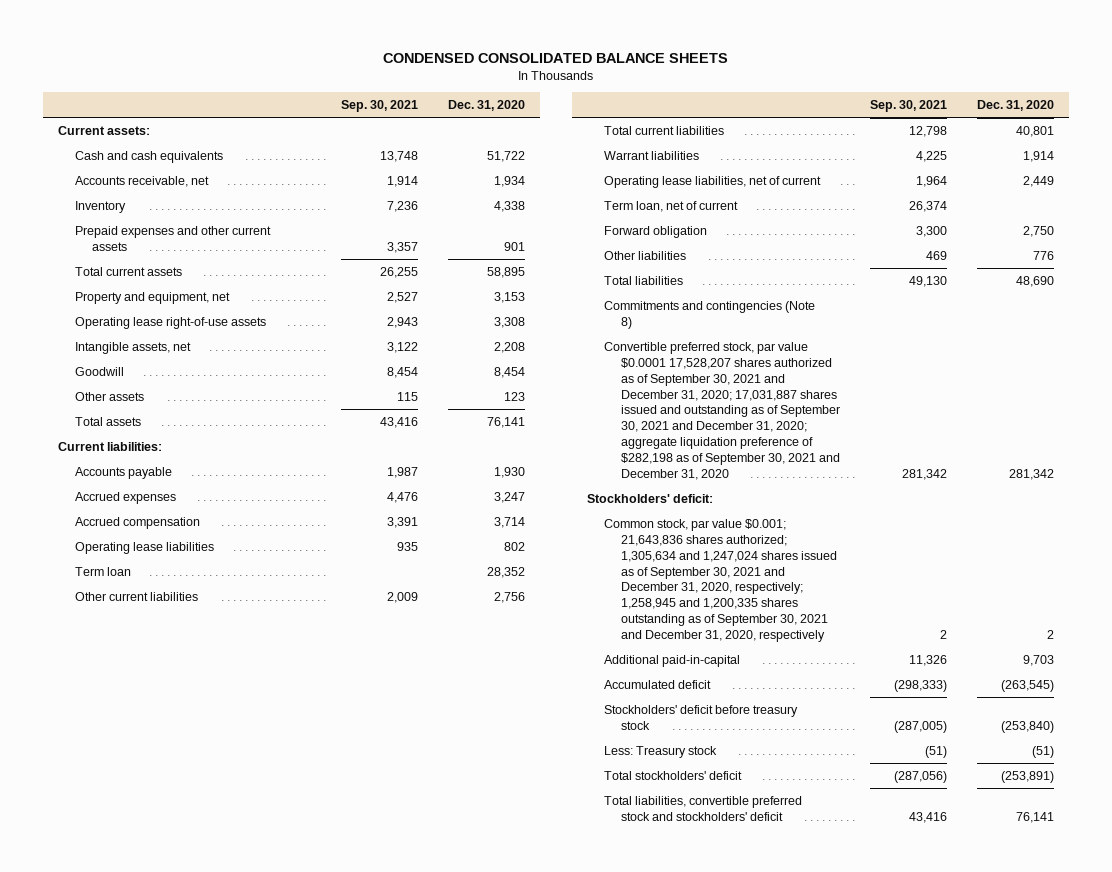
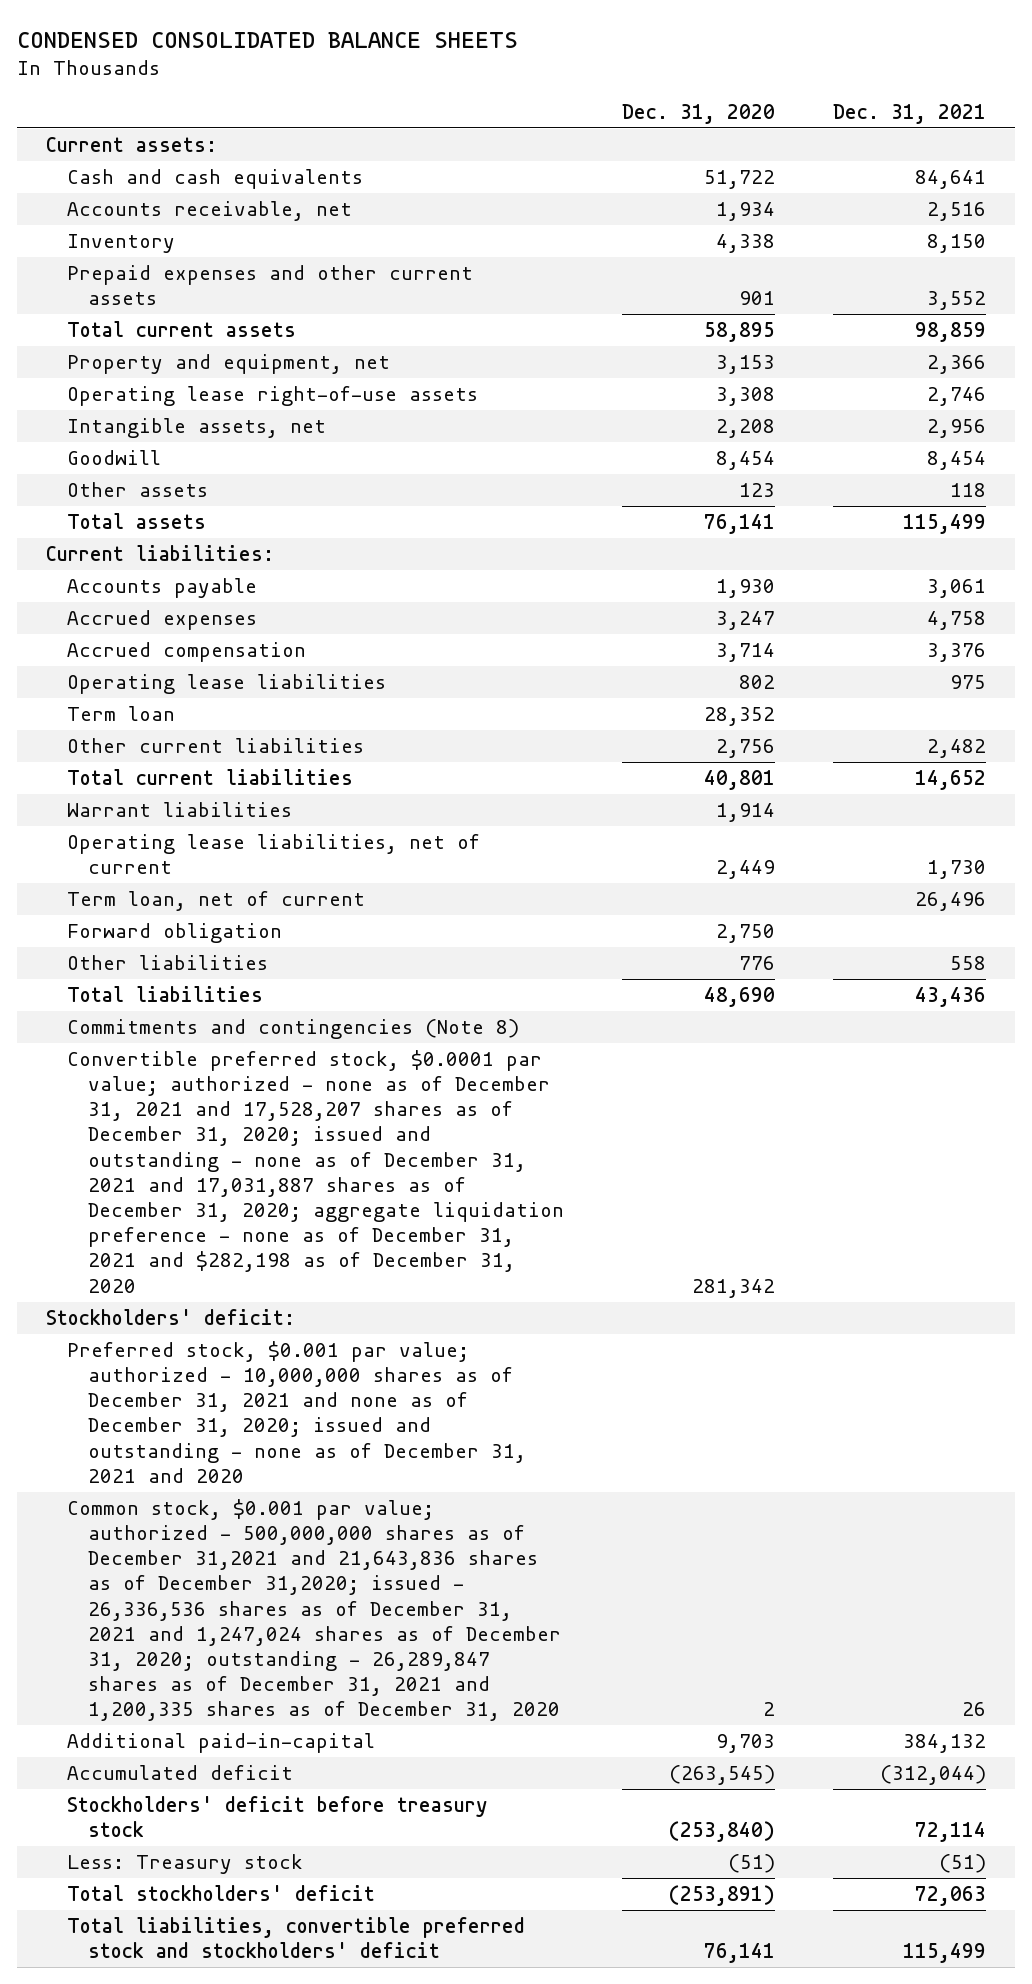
[341,100,419,113] Sep. 30, 2021 -> none
none -> [833,103,987,124] Dec. 31, 2021
[604,341,841,481] Convertible preferred stock, par value $0.0001 17,528,207 shares authorized as of September 30, 2021 and December 31, 2020; 17,031,887 shares issued and outstanding as of September 30, 2021 and December 31, 2020; aggregate liquidation preference of $282,198 as of September 30, 2021 and December 31, 2020 -> [66,1049,565,1293] Convertible preferred stock, $0.0001 par value; authorized - none as of December 31, 2021 and 17,528,207 shares as of December 31, 2020; issued and outstanding - none as of December 31, 2021 and 17,031,887 shares as of December 31, 2020; aggregate liquidation preference - none as of December 31, 2021 and $282,198 as of December 31, 2020
none -> [66,1340,527,1483] Preferred stock, $0.001 par value; authorized - 10,000,000 shares as of December 31, 2021 and none as of December 31, 2020; issued and outstanding - none as of December 31, 2021 and 2020
[604,518,838,643] Common stock, par value $0.001; 21,643,836 shares authorized; 1,305,634 and 1,247,024 shares issued as of September 30, 2021 and December 31, 2020, respectively; 1,258,945 and 1,200,335 shares outstanding as of September 30, 2021 and December 31, 2020, respectively -> [66,1498,562,1722] Common stock, $0.001 par value; authorized - 500,000,000 shares as of December 31,2021 and 21,643,836 shares as of December 31,2020; issued - 26,336,536 shares as of December 31, 2021 and 1,247,024 shares as of December 31, 2020; outstanding - 26,289,847 shares as of December 31, 2021 and 1,200,335 shares as of December 31, 2020

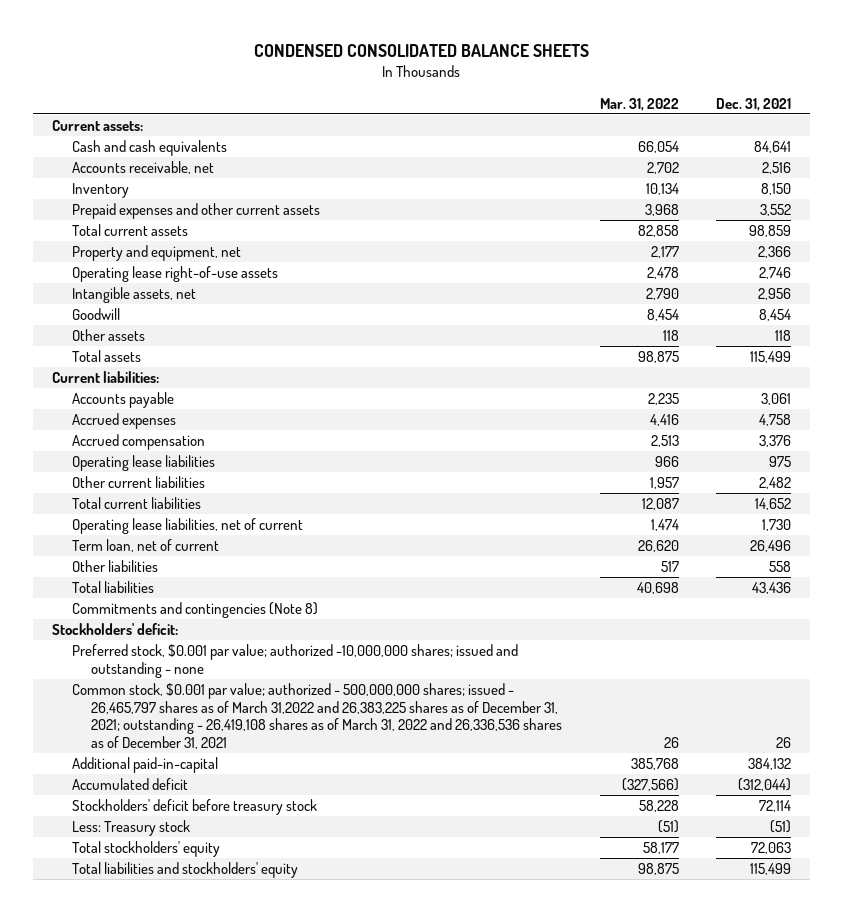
[622,103,776,124] Dec. 31, 2020 -> none
none -> [599,97,679,111] Mar. 31, 2022
[66,705,175,721] Term loan -> none
[66,801,292,817] Warrant liabilities -> none
[66,922,282,943] Forward obligation -> none
[66,1049,565,1293] Convertible preferred stock, $0.0001 par value; authorized - none as of December 31, 2021 and 17,528,207 shares as of December 31, 2020; issued and outstanding - none as of December 31, 2021 and 17,031,887 shares as of December 31, 2020; aggregate liquidation preference - none as of December 31, 2021 and $282,198 as of December 31, 2020 -> none
[66,1340,527,1483] Preferred stock, $0.001 par value; authorized - 10,000,000 shares as of December 31, 2021 and none as of December 31, 2020; issued and outstanding - none as of December 31, 2021 and 2020 -> [71,644,518,678] Preferred stock, $0.001 par value; authorized -10,000,000 shares; issued and outstanding - none
[66,1498,562,1722] Common stock, $0.001 par value; authorized - 500,000,000 shares as of December 31,2021 and 21,643,836 shares as of December 31,2020; issued - 26,336,536 shares as of December 31, 2021 and 1,247,024 shares as of December 31, 2020; outstanding - 26,289,847 shares as of December 31, 2021 and 1,200,335 shares as of December 31, 2020 -> [71,683,563,749] Common stock, $0.001 par value; authorized - 500,000,000 shares; issued - 26,465,797 shares as of March 31,2022 and 26,383,225 shares as of December 31, 2021; outstanding - 26,419,108 shares as of March 31, 2022 and 26,336,536 shares as of December 31, 2021
[66,1884,375,1901] Total stockholders' deficit -> [71,841,220,858] Total stockholders' equity
[66,1916,525,1959] Total liabilities, convertible preferred stock and stockholders' deficit -> [71,862,298,879] Total liabilities and stockholders' equity

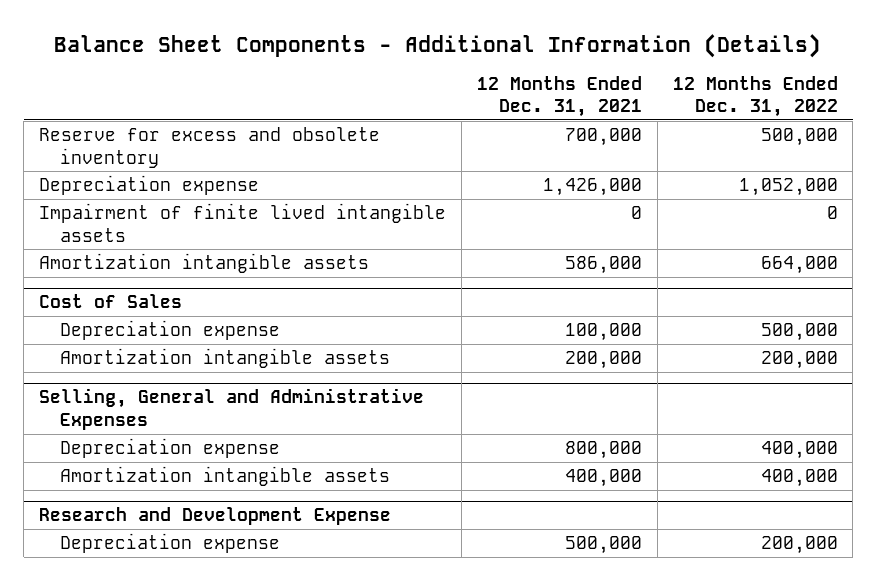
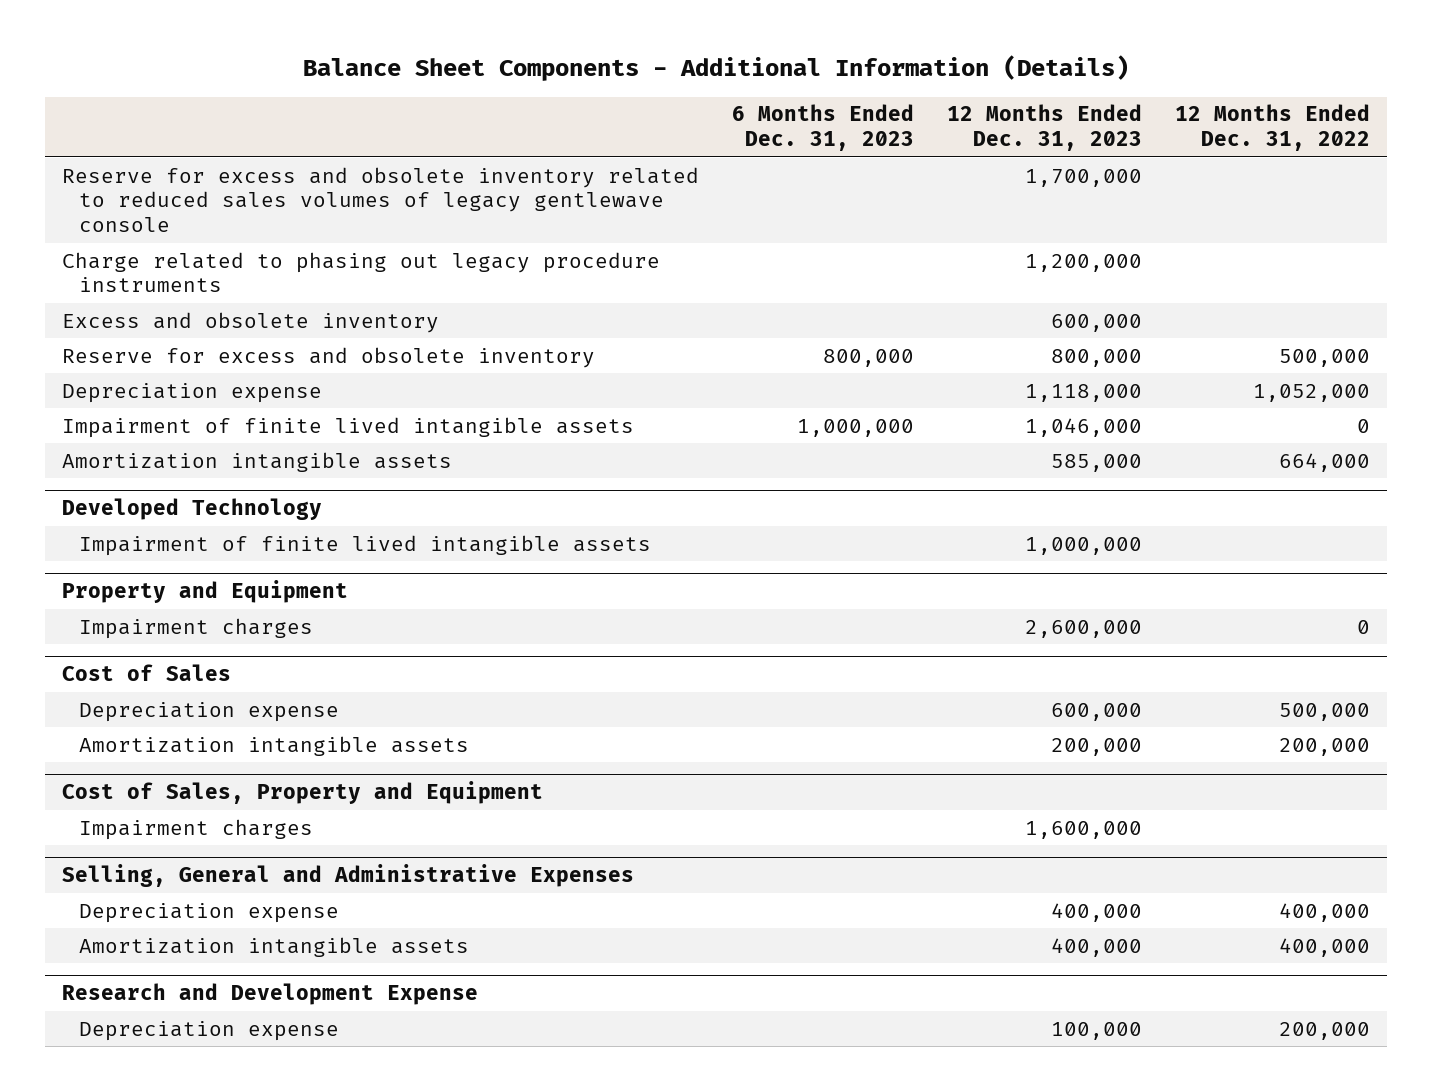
[476,75,642,118] 12 Months Ended Dec. 31, 2021 -> none
none -> [731,104,914,152] 6 Months Ended Dec. 31, 2023
none -> [946,104,1142,152] 12 Months Ended Dec. 31, 2023
none -> [61,166,699,233] Reserve for excess and obsolete inventory related to reduced sales volumes of legacy gentlewave console
none -> [61,251,660,293] Charge related to phasing out legacy procedure instruments
none -> [61,311,439,333] Excess and obsolete inventory
none -> [61,498,322,521] Developed Technology
none -> [79,534,652,556] Impairment of finite lived intangible assets
none -> [61,580,348,604] Property and Equipment
none -> [79,617,314,639] Impairment charges
none -> [61,781,543,805] Cost of Sales, Property and Equipment
none -> [79,818,314,840] Impairment charges

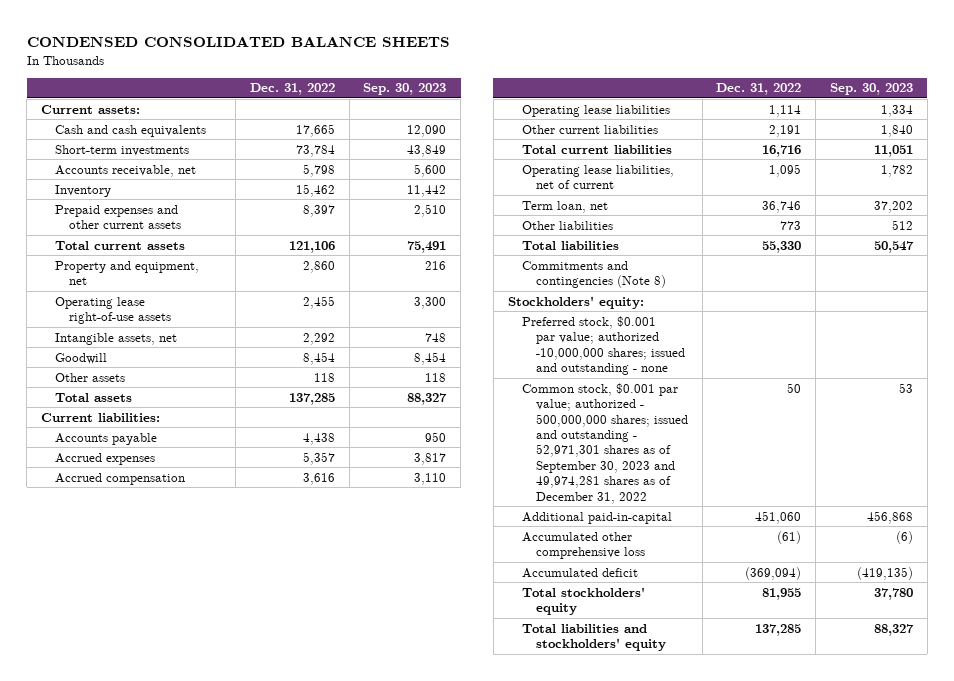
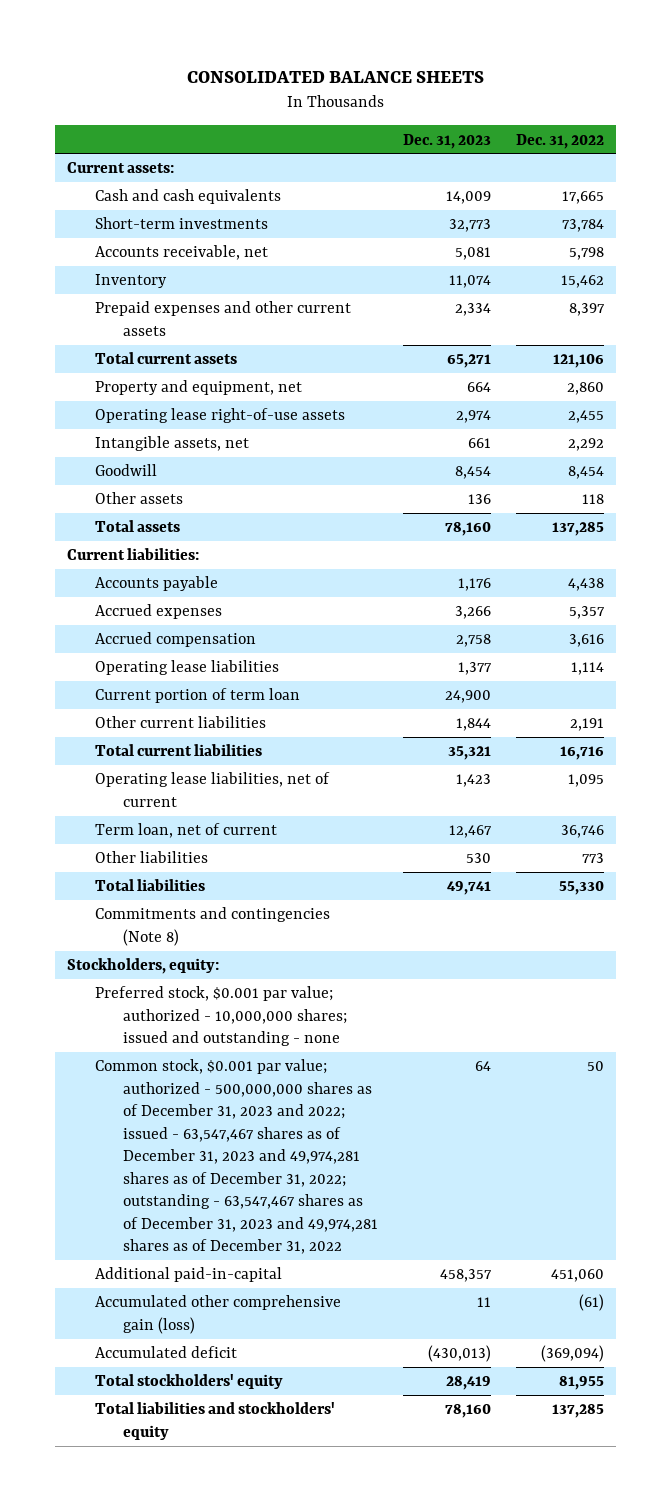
[26,35,450,47] CONDENSED CONSOLIDATED BALANCE SHEETS -> [186,70,484,83] CONSOLIDATED BALANCE SHEETS
[363,83,447,96] Sep. 30, 2023 -> none
none -> [403,133,492,149] Dec. 31, 2023
none -> [95,688,301,704] Current portion of term loan
[521,200,608,213] Term loan, net -> [95,823,278,839] Term loan, net of current
[507,295,644,309] Stockholders' equity: -> [67,958,220,975] Stockholders, equity:
[521,315,685,376] Preferred stock, $0.001 par value; authorized -10,000,000 shares; issued and outstanding - none -> [95,986,348,1047] Preferred stock, $0.001 par value; authorized - 10,000,000 shares; issued and outstanding - none
[521,382,688,504] Common stock, $0.001 par value; authorized - 500,000,000 shares; issued and outstanding - 52,971,301 shares as of September 30, 2023 and 49,974,281 shares as of December 31, 2022 -> [95,1059,379,1255] Common stock, $0.001 par value; authorized - 500,000,000 shares as of December 31, 2023 and 2022; issued - 63,547,467 shares as of December 31, 2023 and 49,974,281 shares as of December 31, 2022; outstanding - 63,547,467 shares as of December 31, 2023 and 49,974,281 shares as of December 31, 2022
[521,531,645,560] Accumulated other comprehensive loss -> [95,1295,342,1334] Accumulated other comprehensive gain (loss)

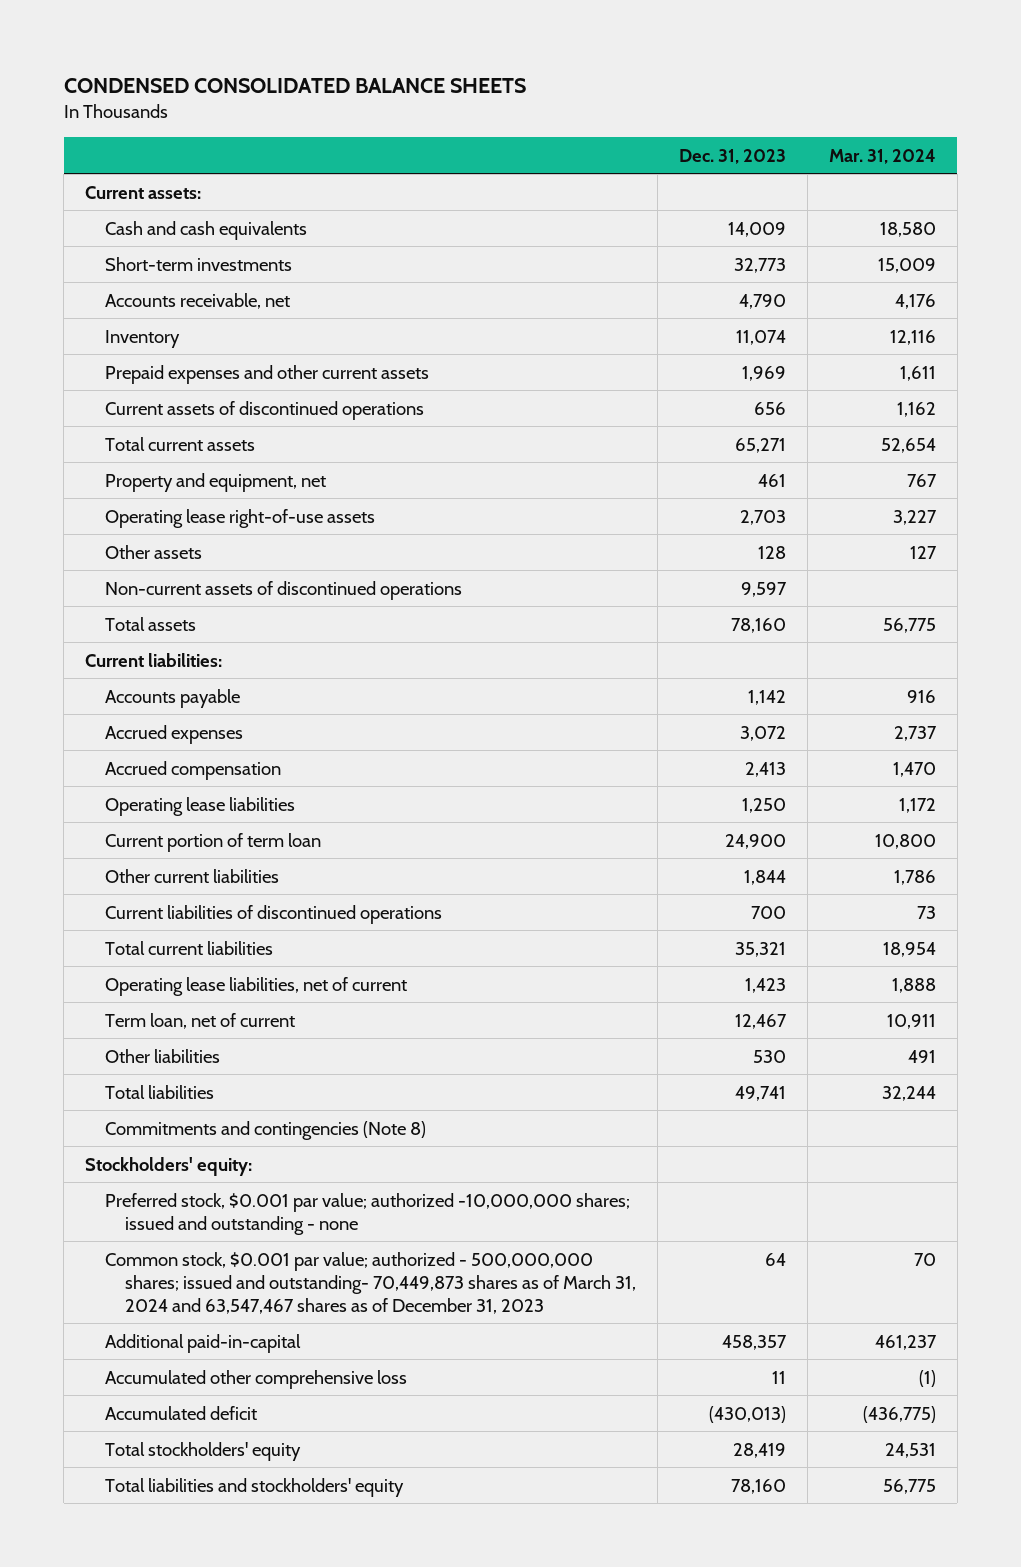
[186,70,484,83] CONSOLIDATED BALANCE SHEETS -> [63,77,526,93] CONDENSED CONSOLIDATED BALANCE SHEETS
[515,133,604,149] Dec. 31, 2022 -> none
none -> [828,148,936,164] Mar. 31, 2024
[455,247,492,261] 5,081 -> [738,293,786,309] 4,790
[455,303,492,317] 2,334 -> [741,365,786,381] 1,969
none -> [105,400,425,420] Current assets of discontinued operations
[95,436,250,452] Intangible assets, net -> none
[95,464,158,477] Goodwill -> none
[467,382,492,393] 664 -> [757,473,786,487] 461
[456,410,492,424] 2,974 -> [739,509,786,525] 2,703
[468,494,492,505] 136 -> [757,545,786,559] 128
none -> [105,580,463,600] Non-current assets of discontinued operations
[458,578,492,592] 1,176 -> [747,689,786,705] 1,142
[455,606,492,620] 3,266 -> [739,725,786,741] 3,072
[456,634,492,648] 2,758 -> [744,761,786,777] 2,413
[458,662,493,676] 1,377 -> [741,797,786,813] 1,250
none -> [105,904,443,924] Current liabilities of discontinued operations
[67,958,220,975] Stockholders, equity: -> [85,1156,253,1176] Stockholders' equity:
[95,986,348,1047] Preferred stock, $0.001 par value; authorized - 10,000,000 shares; issued and outstanding - none -> [105,1192,631,1235] Preferred stock, $0.001 par value; authorized -10,000,000 shares; issued and outstanding - none
[95,1059,379,1255] Common stock, $0.001 par value; authorized - 500,000,000 shares as of December 31, 2023 and 2022; issued - 63,547,467 shares as of December 31, 2023 and 49,974,281 shares as of December 31, 2022; outstanding - 63,547,467 shares as of December 31, 2023 and 49,974,281 shares as of December 31, 2022 -> [105,1251,636,1314] Common stock, $0.001 par value; authorized - 500,000,000 shares; issued and outstanding- 70,449,873 shares as of March 31, 2024 and 63,547,467 shares as of December 31, 2023
[95,1295,342,1334] Accumulated other comprehensive gain (loss) -> [105,1369,408,1389] Accumulated other comprehensive loss

